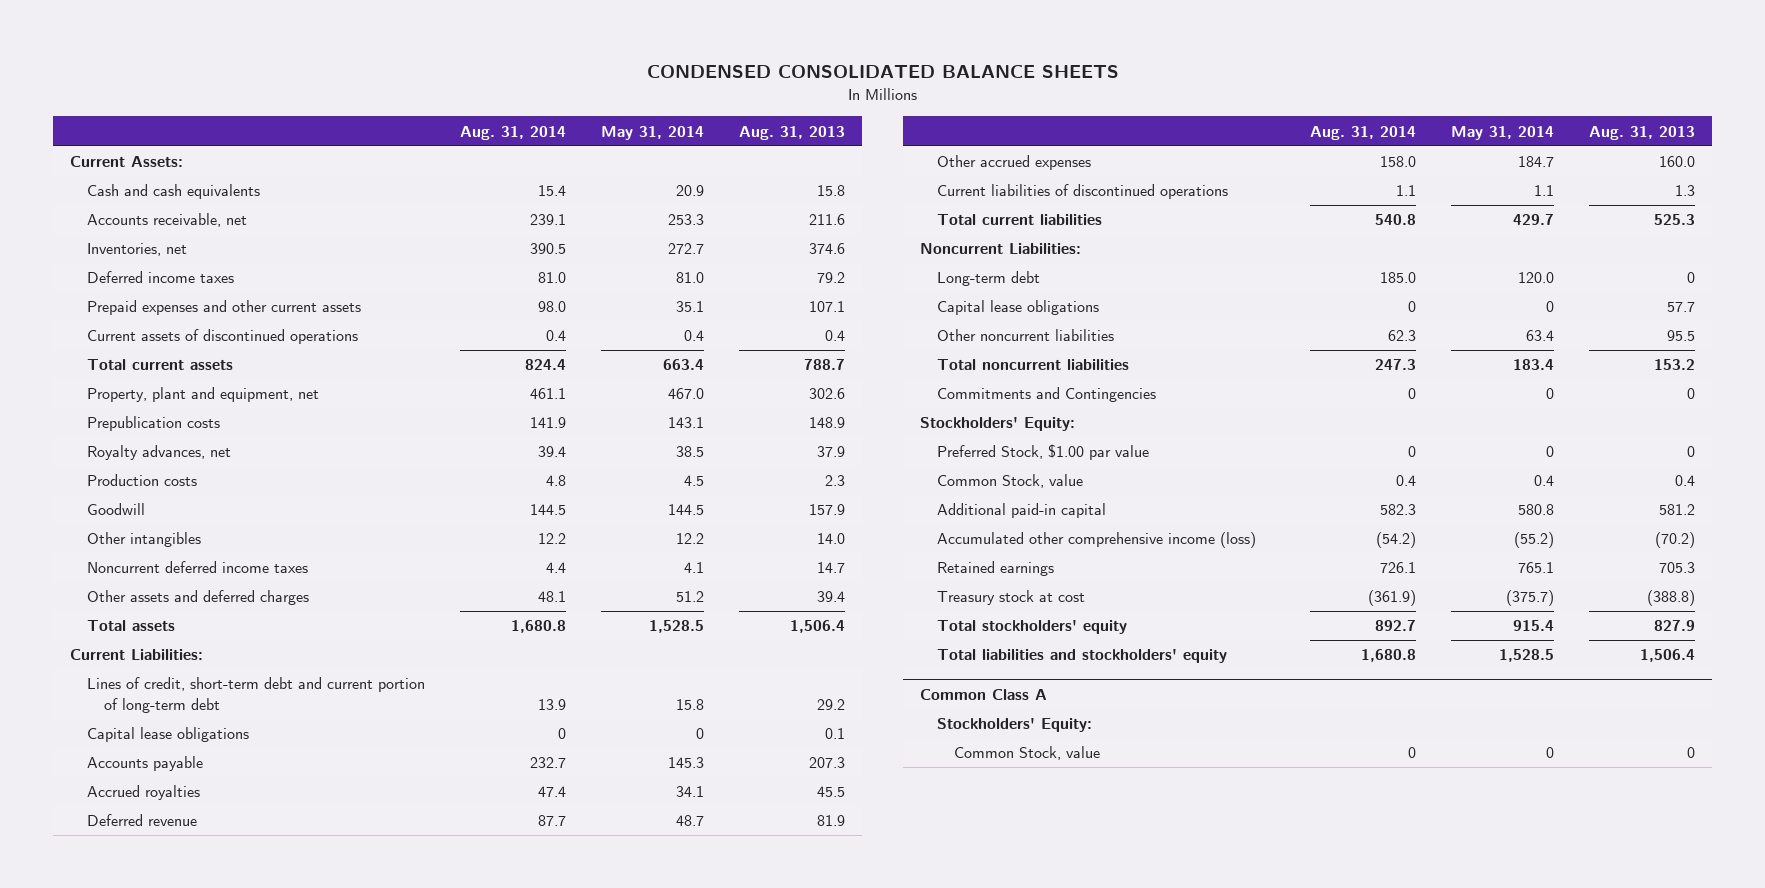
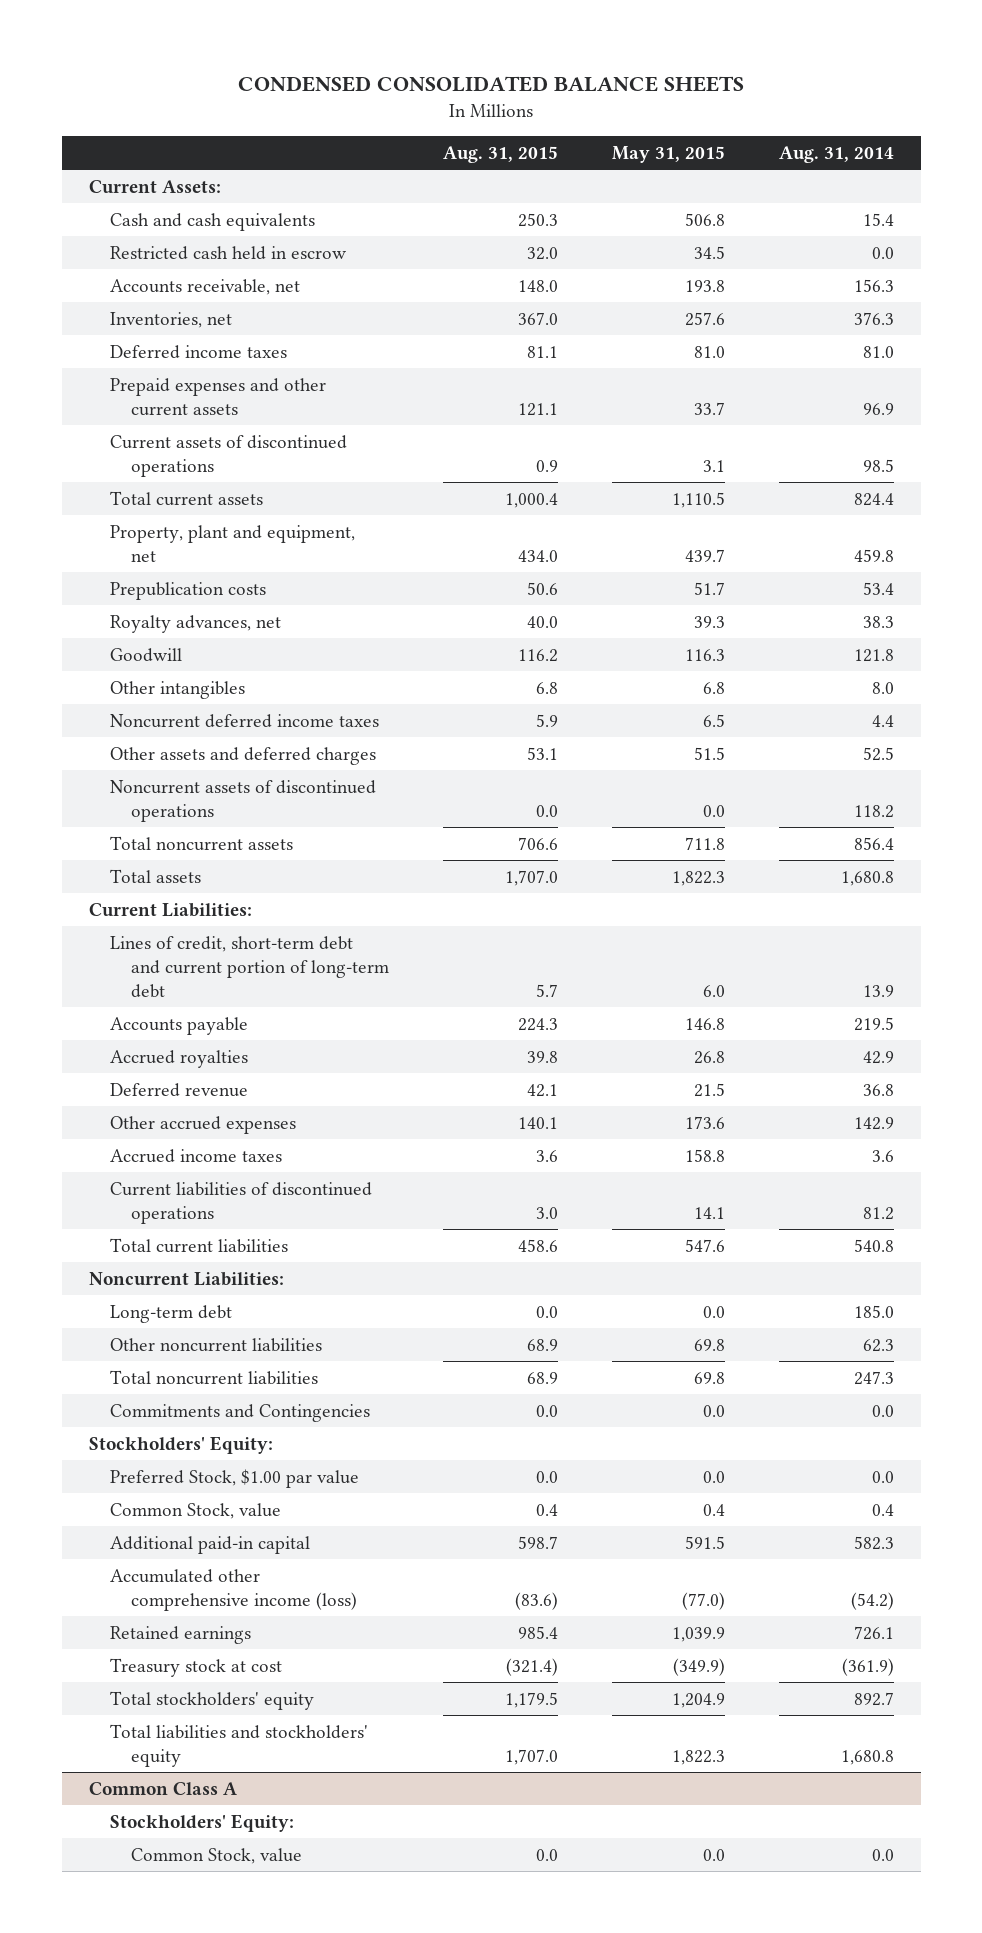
[600,125,704,140] May 31, 2014 -> none
[738,125,845,140] Aug. 31, 2013 -> none
none -> [442,145,558,163] Aug. 31, 2015
none -> [611,145,725,163] May 31, 2015
none -> [109,245,347,260] Restricted cash held in escrow
[530,214,567,226] 239.1 -> [853,278,894,292] 156.3
[530,243,567,255] 390.5 -> [853,311,894,325] 376.3
[538,301,567,313] 98.0 -> [862,402,894,415] 96.9
[546,330,567,342] 0.4 -> [862,458,894,472] 98.5
[87,474,198,487] Production costs -> none
[530,388,567,400] 461.1 -> [853,548,894,562] 459.8
[530,417,567,429] 141.9 -> [862,581,894,595] 53.4
[538,446,567,458] 39.4 -> [862,615,894,628] 38.3
[530,504,567,516] 144.5 -> [853,648,894,662] 121.8
[538,533,567,545] 12.2 -> [871,681,894,694] 8.0
[538,591,567,603] 48.1 -> [862,746,894,761] 52.5
none -> [109,779,376,822] Noncurrent assets of discontinued operations
none -> [109,835,293,851] Total noncurrent assets
[87,727,250,743] Capital lease obligations -> none
[530,757,567,769] 232.7 -> [853,1016,894,1031] 219.5
[538,786,567,798] 47.4 -> [862,1050,894,1064] 42.9
[538,815,567,827] 87.7 -> [862,1083,894,1096] 36.8
[1379,156,1416,168] 158.0 -> [853,1116,894,1130] 142.9
none -> [109,1148,282,1163] Accrued income taxes
[1395,185,1416,197] 1.1 -> [862,1206,894,1220] 81.2
[937,300,1100,316] Capital lease obligations -> none
[1407,388,1416,400] 0 -> [871,1404,894,1417] 0.0
[1407,446,1416,458] 0 -> [871,1470,894,1483] 0.0
[1407,747,1416,759] 0 -> [871,1848,894,1861] 0.0

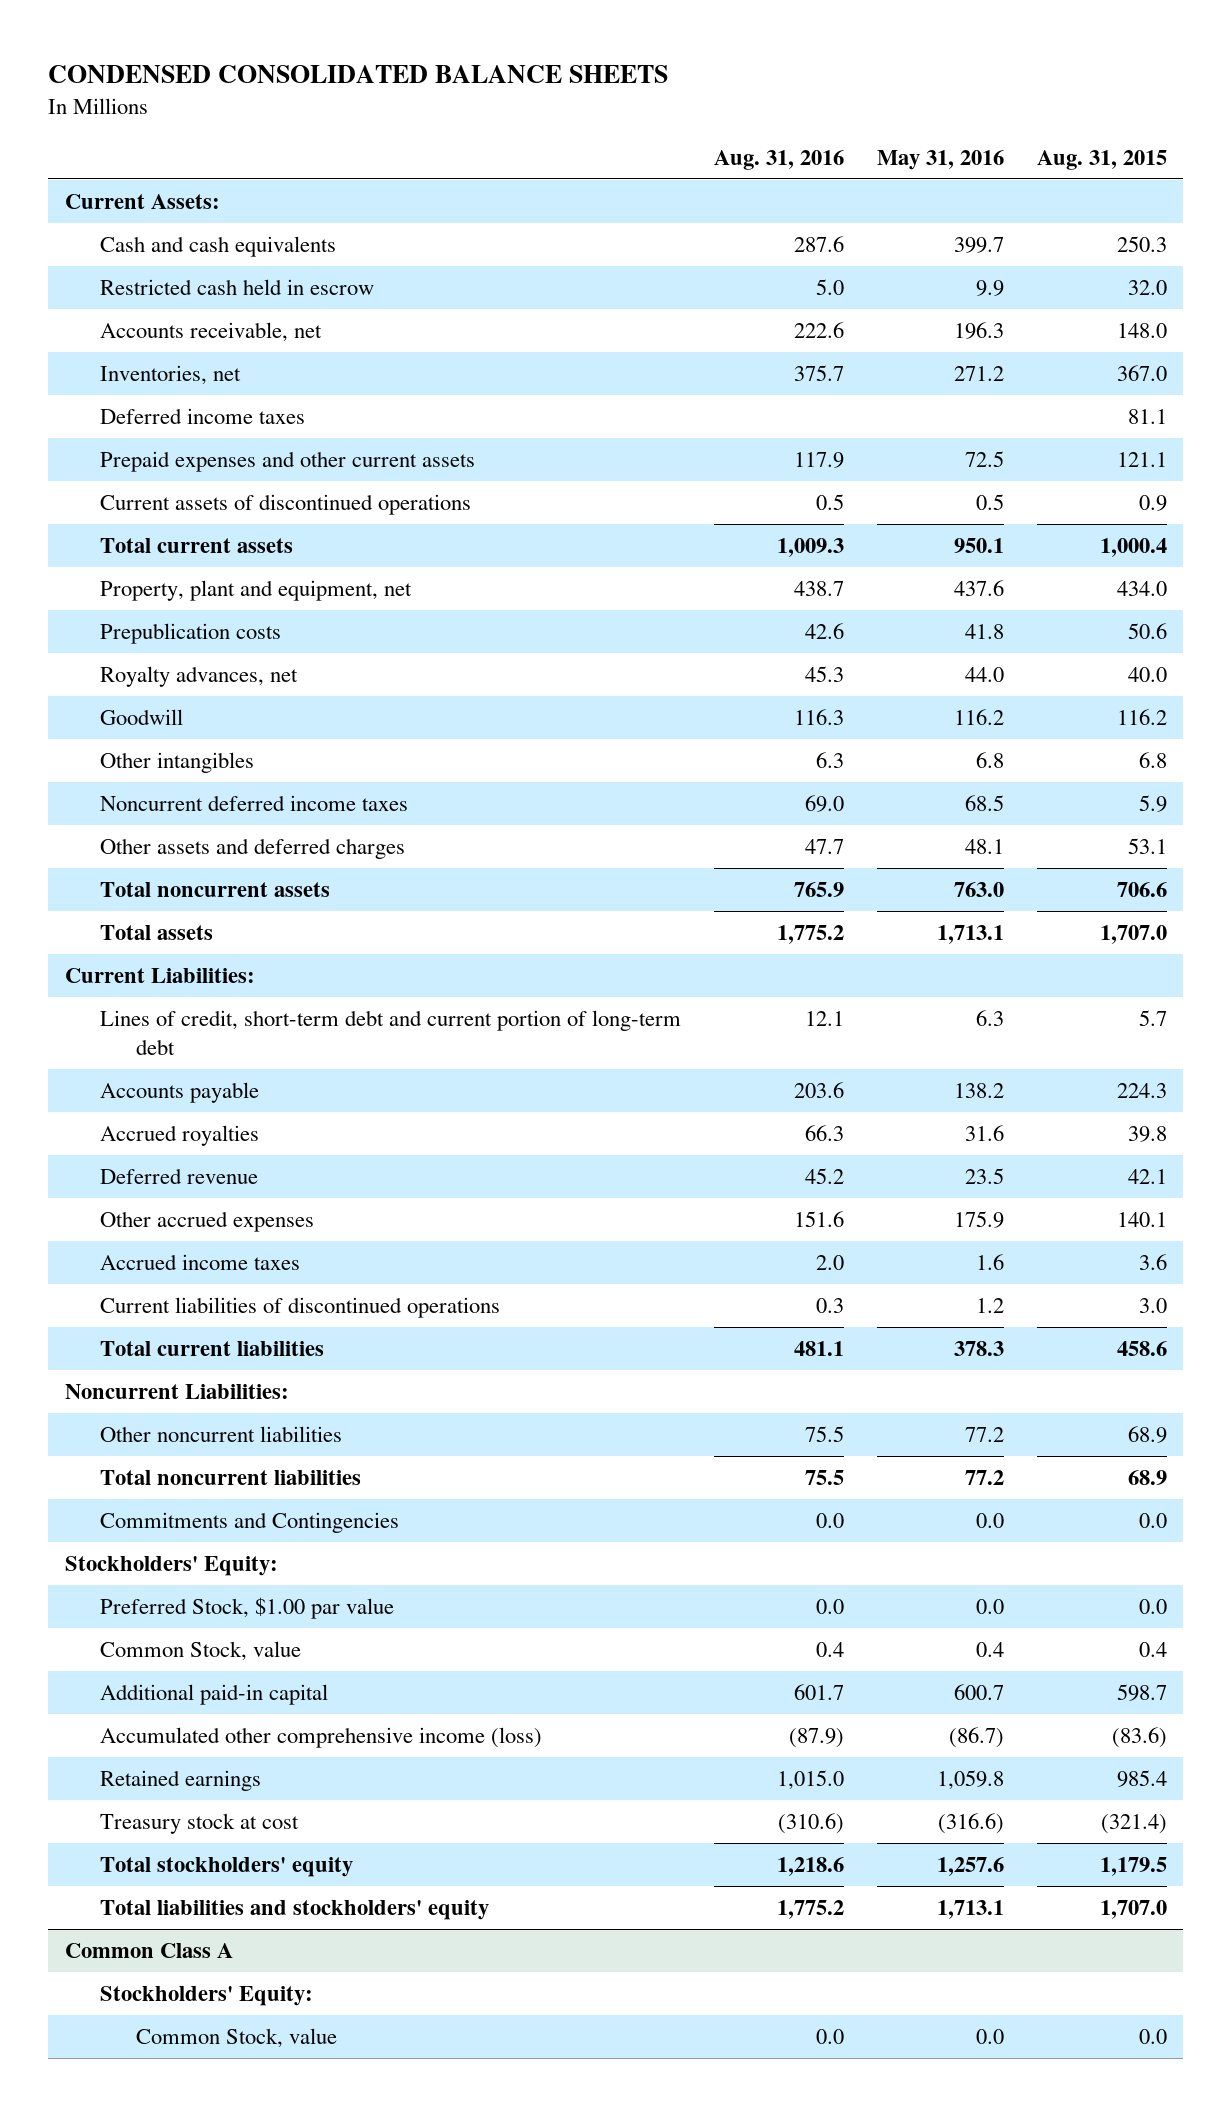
[611,145,725,163] May 31, 2015 -> none
[778,145,894,163] Aug. 31, 2014 -> none
none -> [714,149,845,170] Aug. 31, 2016
none -> [876,149,1004,170] May 31, 2016
[109,779,376,822] Noncurrent assets of discontinued operations -> none
[109,1304,232,1323] Long-term debt -> none

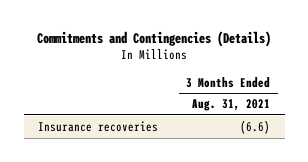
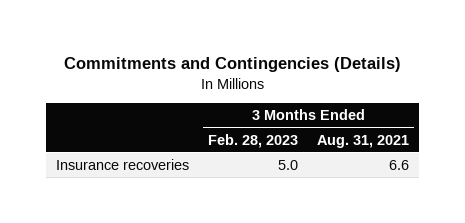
none -> [208,133,299,148] Feb. 28, 2023
[240,120,271,135] (6.6) -> [389,160,410,171] 6.6

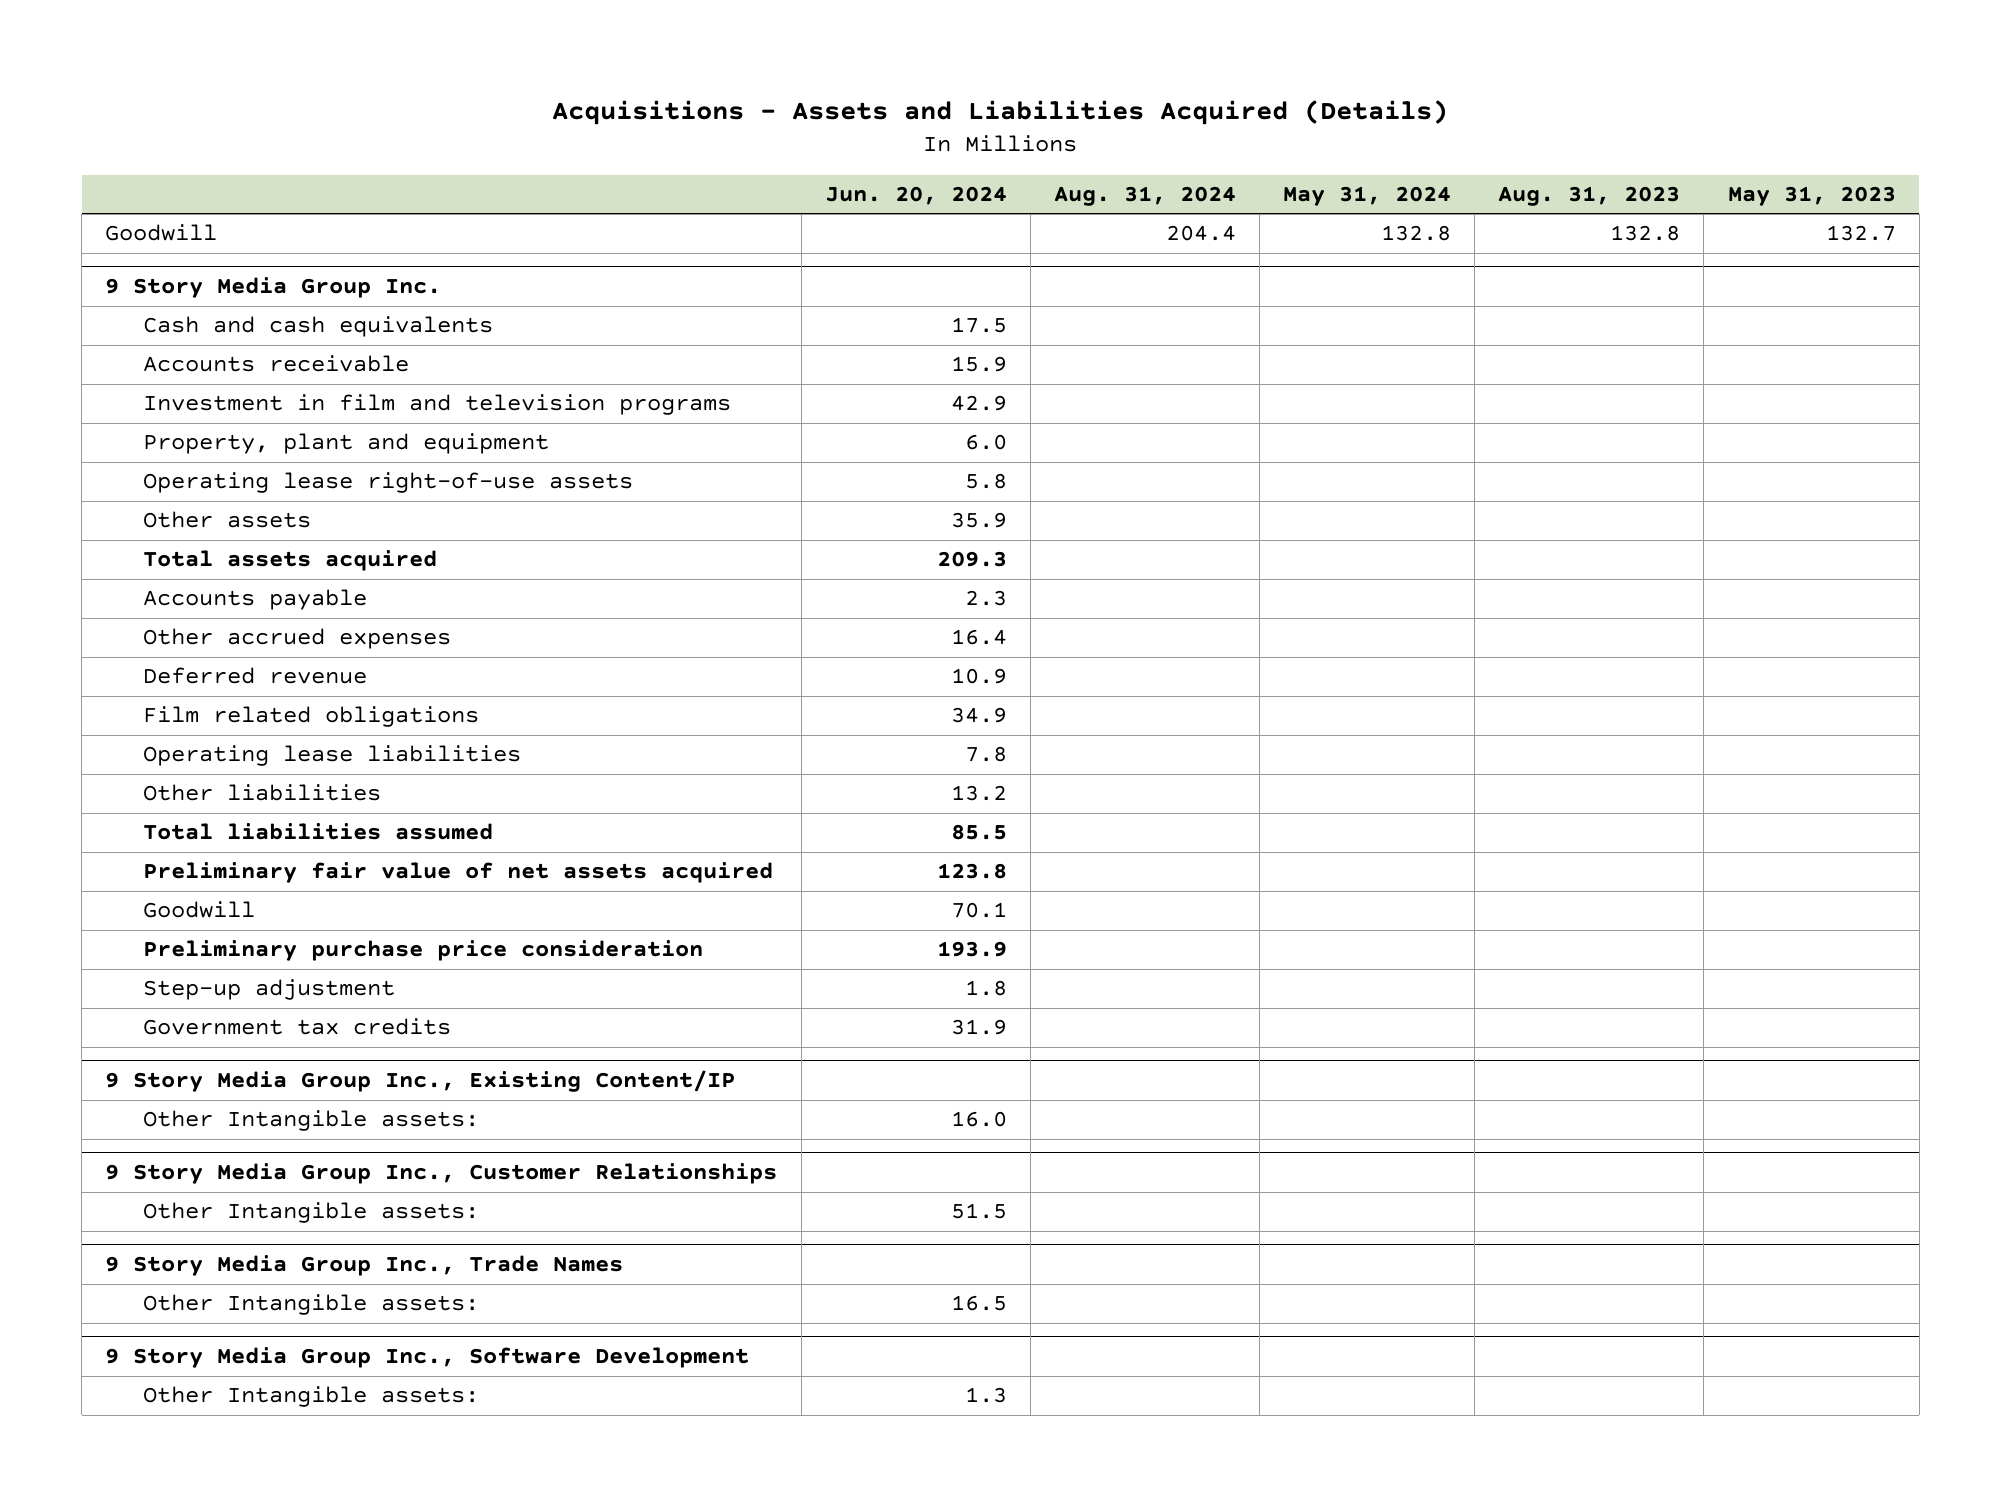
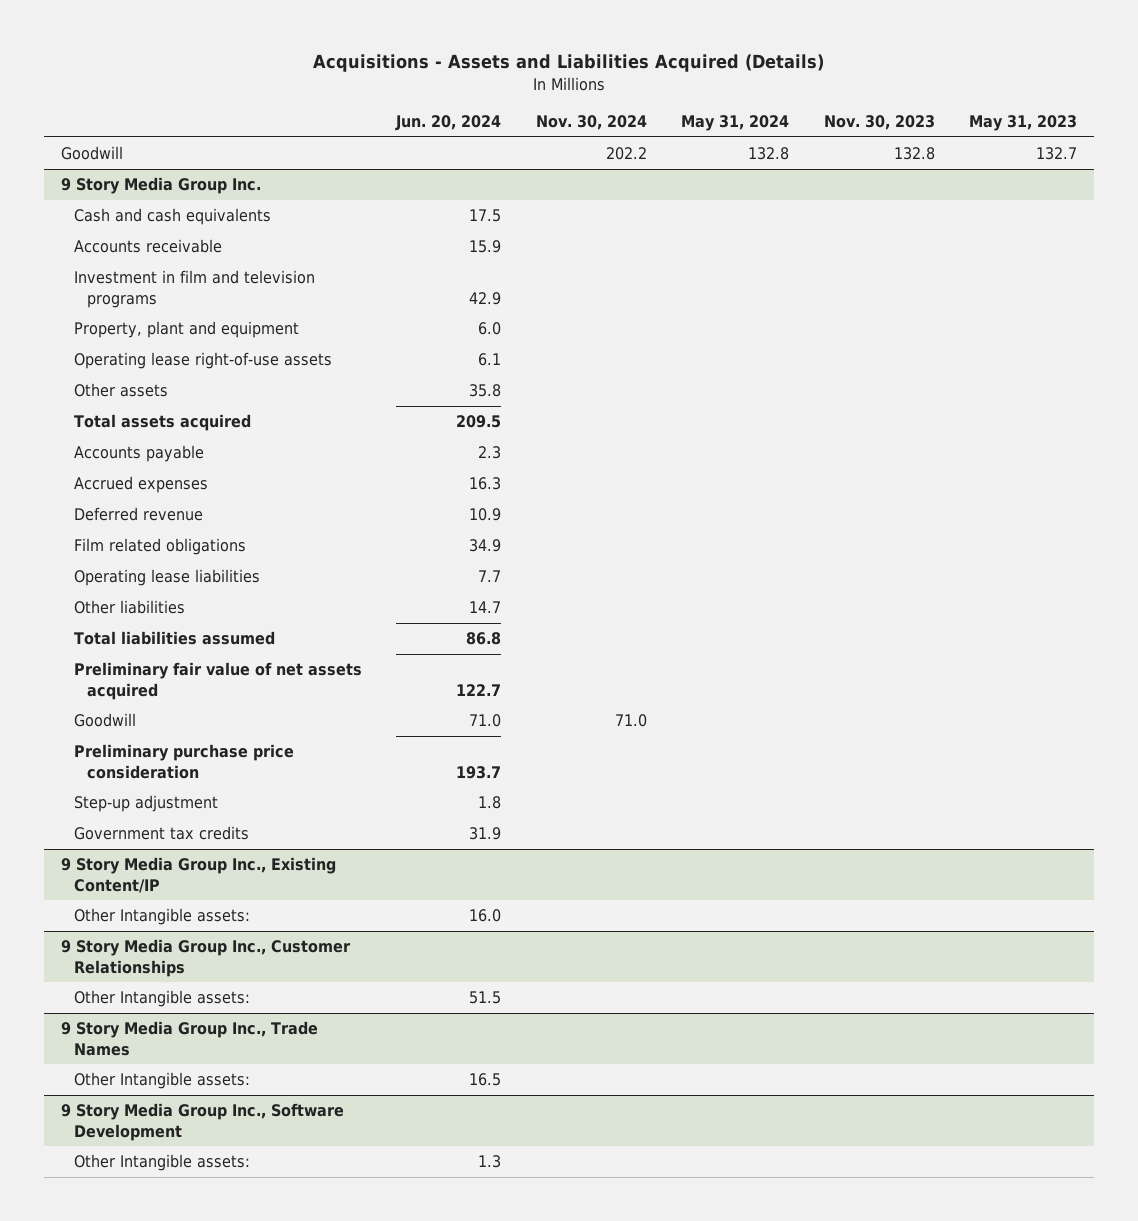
[1053,185,1236,206] Aug. 31, 2024 -> none
[1498,185,1681,206] Aug. 31, 2023 -> none
none -> [535,114,647,130] Nov. 30, 2024
none -> [823,114,935,130] Nov. 30, 2023
[964,473,1007,490] 5.8 -> [478,353,502,367] 6.1
[950,512,1007,529] 35.9 -> [469,384,502,398] 35.8
[936,551,1007,568] 209.3 -> [456,415,502,429] 209.5
[143,628,452,650] Other accrued expenses -> [73,476,208,494] Accrued expenses
[950,629,1007,646] 16.4 -> [469,477,502,491] 16.3
[964,746,1007,763] 7.8 -> [478,570,502,583] 7.7
[950,785,1007,802] 13.2 -> [469,601,502,614] 14.7
[950,824,1007,841] 85.5 -> [466,632,502,646] 86.8
[936,863,1007,880] 123.8 -> [456,683,502,696] 122.7
[950,902,1007,919] 70.1 -> [469,714,502,728] 71.0
[936,941,1007,958] 193.9 -> [456,765,502,779] 193.7

